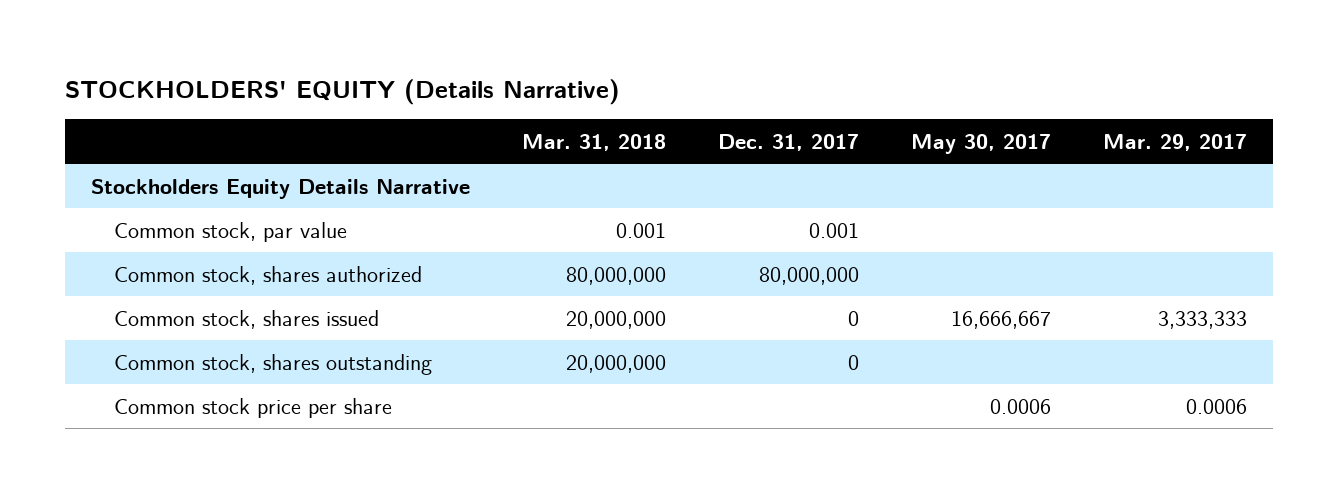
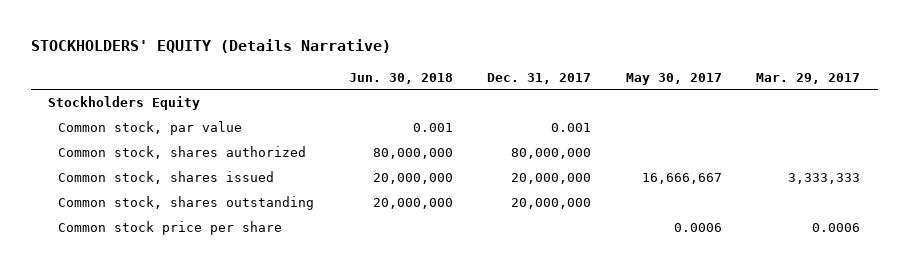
[521,133,666,151] Mar. 31, 2018 -> none
none -> [348,72,453,84] Jun. 30, 2018
[90,178,470,199] Stockholders Equity Details Narrative -> [48,96,201,111] Stockholders Equity
[847,310,859,326] 0 -> [511,173,592,185] 20,000,000
[847,354,859,370] 0 -> [511,198,592,210] 20,000,000

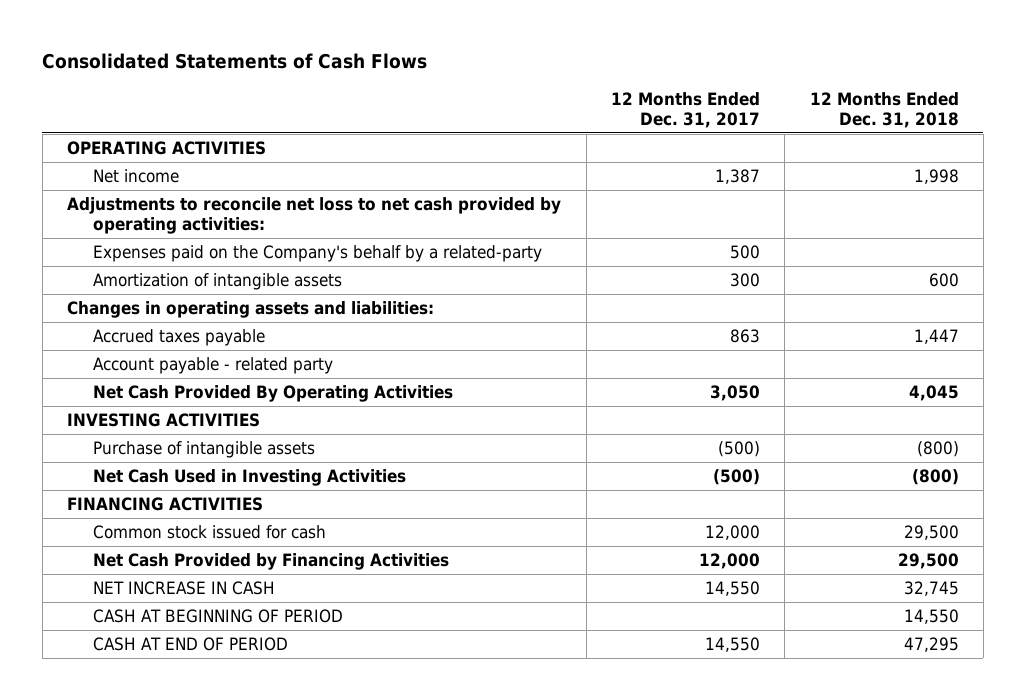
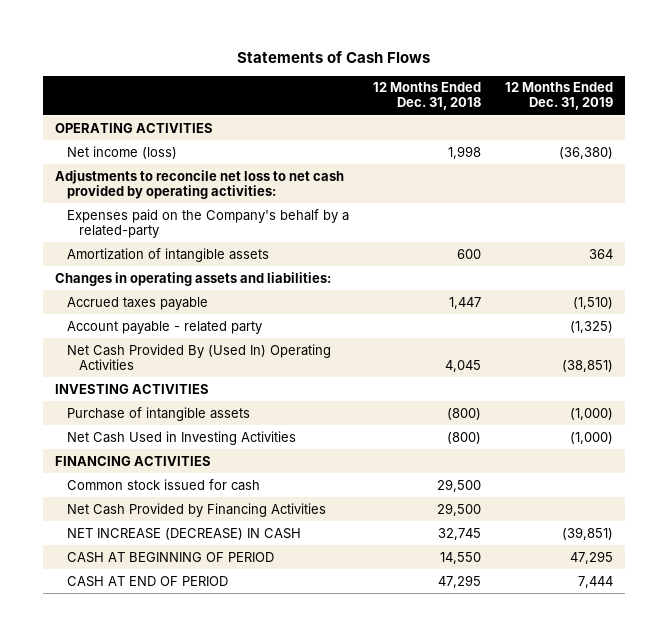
[42,53,428,70] Consolidated Statements of Cash Flows -> [236,50,430,63] Statements of Cash Flows
[610,92,760,128] 12 Months Ended Dec. 31, 2017 -> none
none -> [504,82,613,111] 12 Months Ended Dec. 31, 2019
[92,169,179,184] Net income -> [66,145,177,159] Net income (loss)
[92,385,453,403] Net Cash Provided By Operating Activities -> [66,343,331,370] Net Cash Provided By (Used In) Operating Activities
[92,581,275,596] NET INCREASE IN CASH -> [66,527,301,540] NET INCREASE (DECREASE) IN CASH

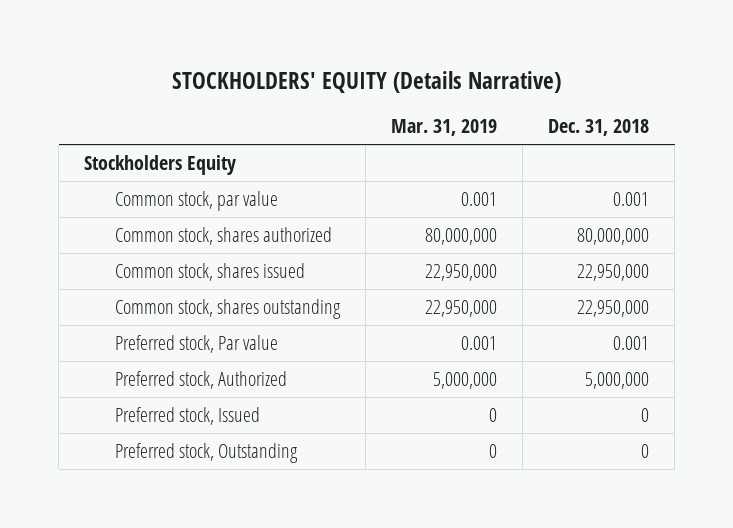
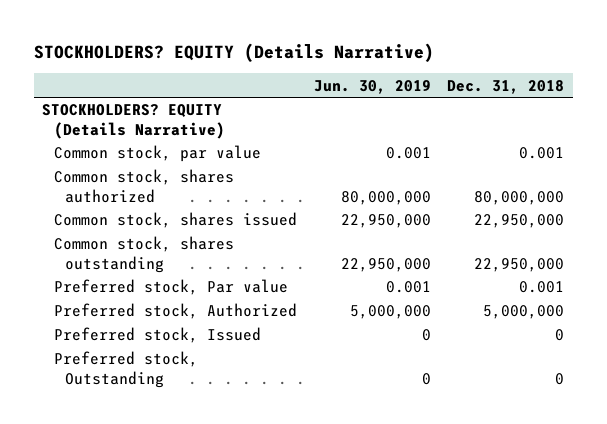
[171,70,561,93] STOCKHOLDERS' EQUITY (Details Narrative) -> [34,42,435,62] STOCKHOLDERS? EQUITY (Details Narrative)
[390,119,497,137] Mar. 31, 2019 -> none
none -> [313,79,431,94] Jun. 30, 2019
[84,154,237,175] Stockholders Equity -> [42,104,225,139] STOCKHOLDERS? EQUITY (Details Narrative)

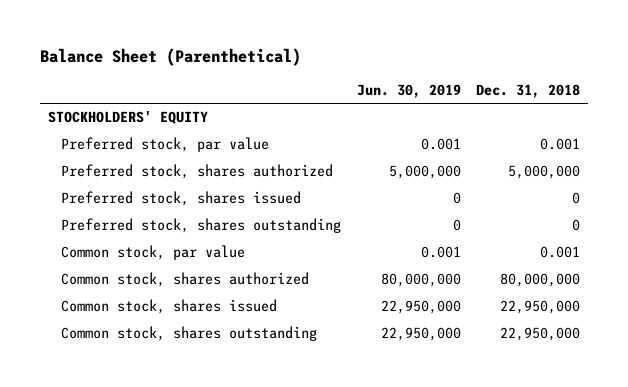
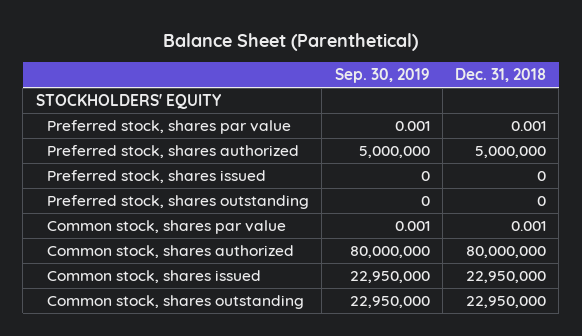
[356,83,461,98] Jun. 30, 2019 -> none
none -> [334,68,430,84] Sep. 30, 2019
[61,137,270,153] Preferred stock, par value -> [47,119,292,134] Preferred stock, shares par value
[61,245,246,261] Common stock, par value -> [47,219,287,234] Common stock, shares par value

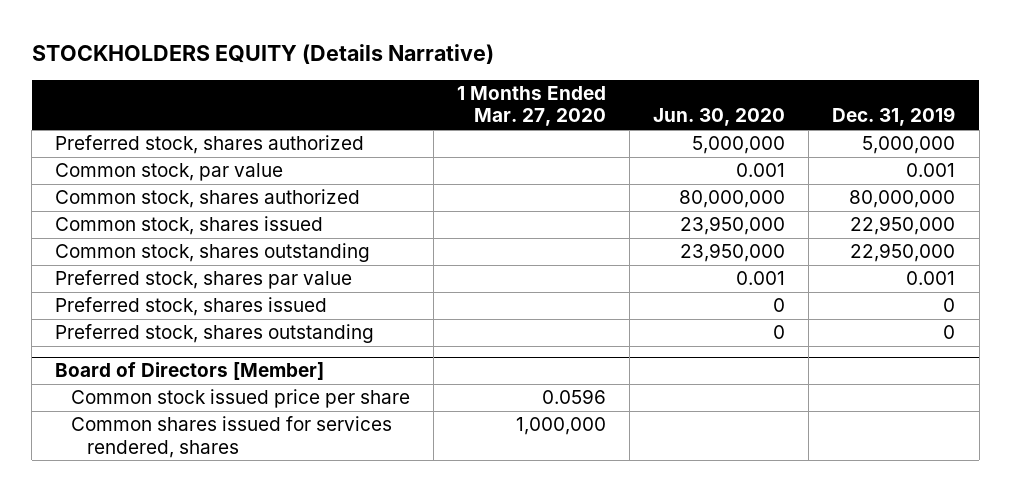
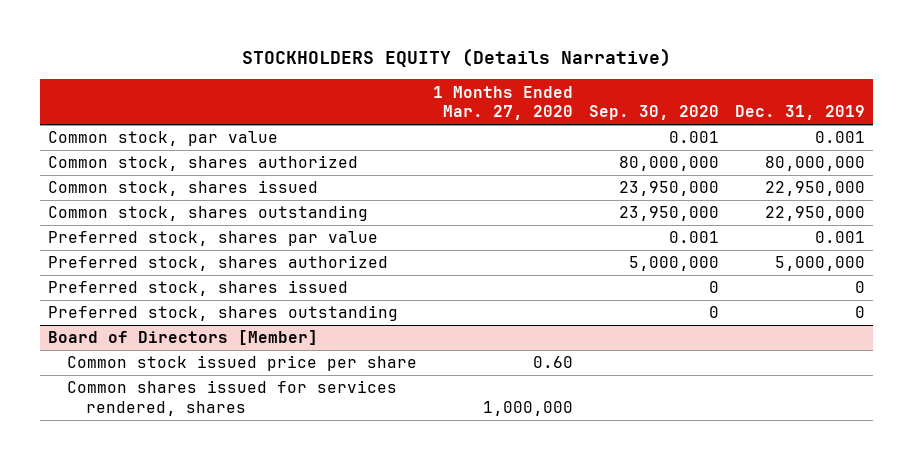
[653,108,786,127] Jun. 30, 2020 -> none
none -> [589,105,720,121] Sep. 30, 2020
[55,135,365,155] Preferred stock, shares authorized -> [48,255,389,272] Preferred stock, shares authorized
[542,389,607,405] 0.0596 -> [533,356,574,369] 0.60

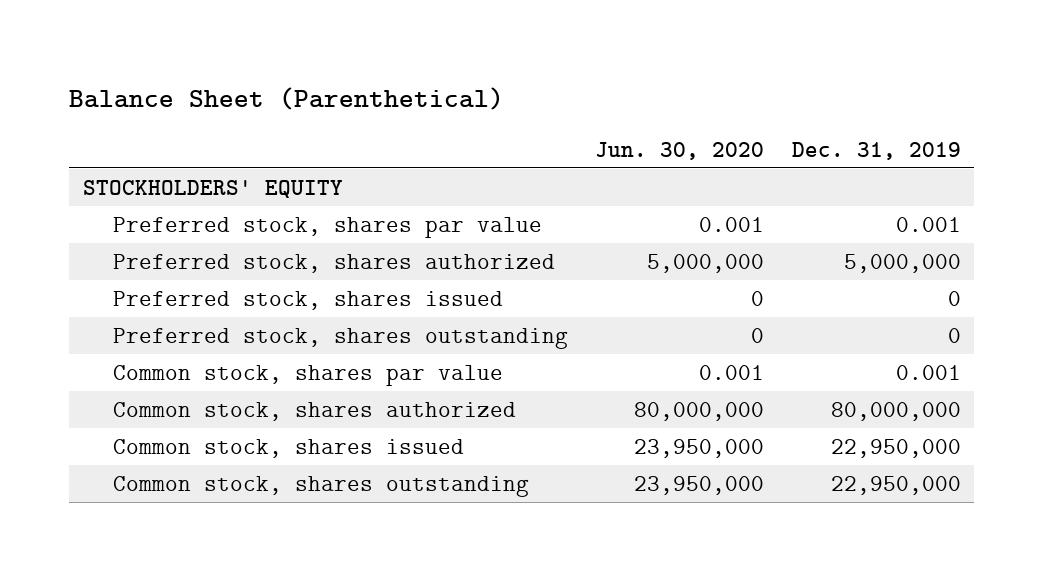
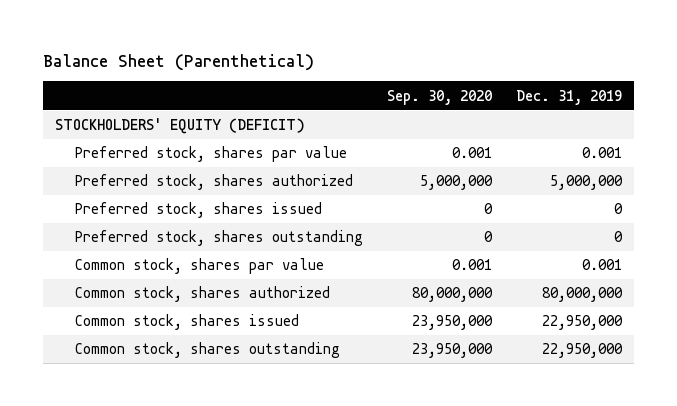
[595,141,765,160] Jun. 30, 2020 -> none
none -> [387,89,493,105] Sep. 30, 2020
[82,179,343,198] STOCKHOLDERS' EQUITY -> [55,118,306,135] STOCKHOLDERS' EQUITY (DEFICIT)

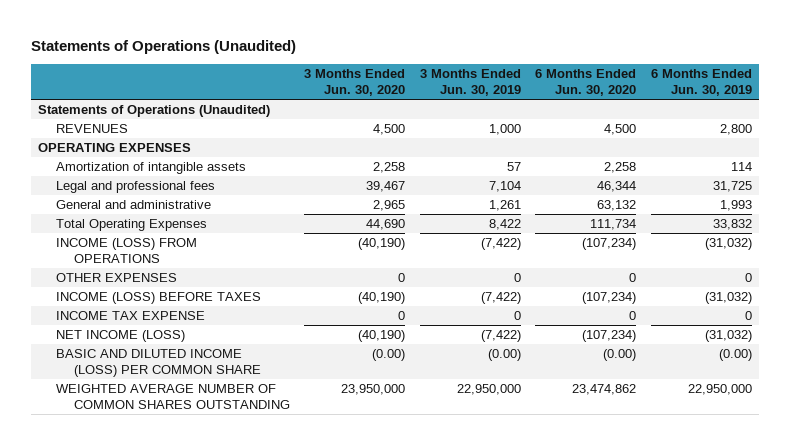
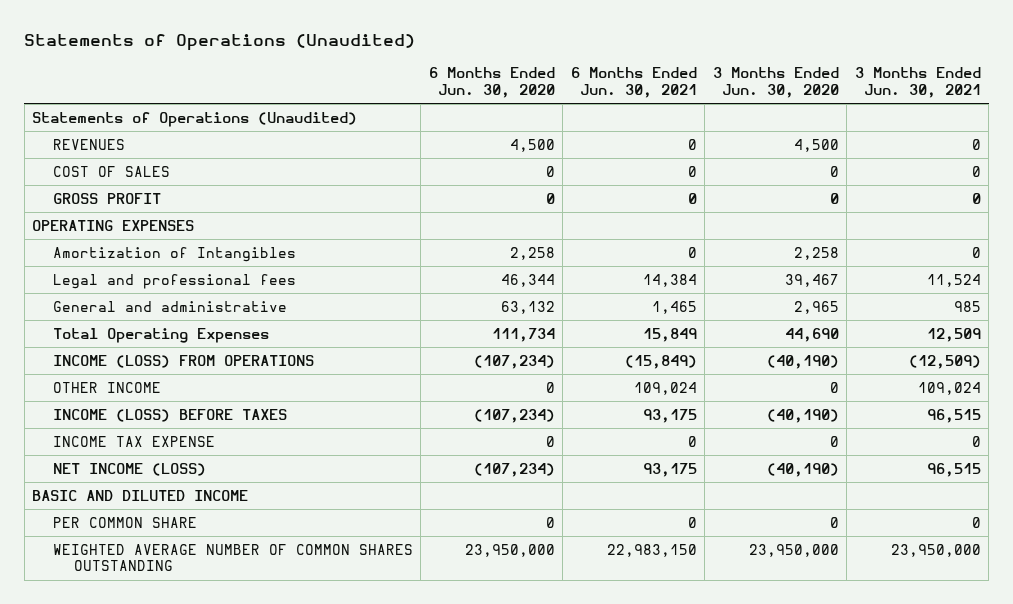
[419,69,521,97] 3 Months Ended Jun. 30, 2019 -> none
[650,69,752,97] 6 Months Ended Jun. 30, 2019 -> none
none -> [570,67,697,98] 6 Months Ended Jun. 30, 2021
none -> [854,67,981,98] 3 Months Ended Jun. 30, 2021
none -> [52,165,170,177] COST OF SALES
none -> [52,192,161,204] GROSS PROFIT
[56,162,247,175] Amortization of intangible assets -> [52,246,296,262] Amortization of Intangibles
[56,273,178,283] OTHER EXPENSES -> none
none -> [52,381,161,393] OTHER INCOME
none -> [32,489,249,501] BASIC AND DILUTED INCOME
[56,349,261,377] BASIC AND DILUTED INCOME (LOSS) PER COMMON SHARE -> [52,516,197,528] PER COMMON SHARE
[372,349,406,362] (0.00) -> [829,516,839,528] 0
[603,349,637,362] (0.00) -> [545,516,555,528] 0
[572,384,637,396] 23,474,862 -> [464,543,555,557] 23,950,000

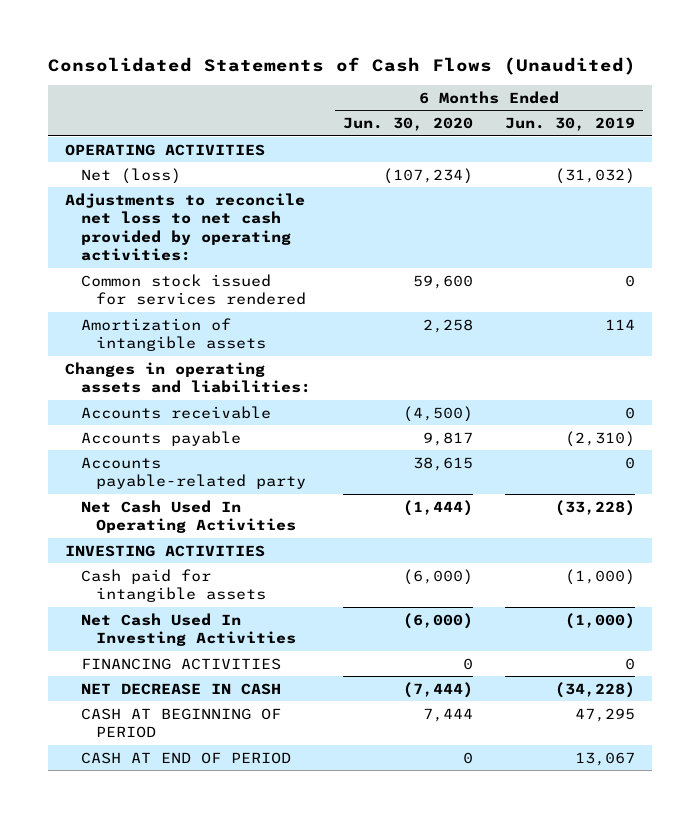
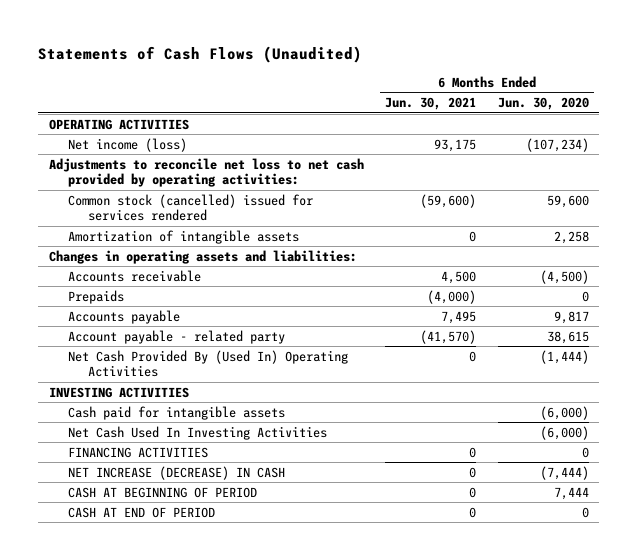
[48,56,637,75] Consolidated Statements of Cash Flows (Unaudited) -> [38,45,363,63] Statements of Cash Flows (Unaudited)
[505,117,636,132] Jun. 30, 2019 -> none
none -> [385,97,477,111] Jun. 30, 2021
[80,167,181,184] Net (loss) -> [68,137,188,152] Net income (loss)
[80,273,307,306] Common stock issued for services rendered -> [68,193,314,222] Common stock (cancelled) issued for services rendered
none -> [68,289,125,304] Prepaids
[80,456,307,490] Accounts payable-related party -> [68,329,286,344] Account payable - related party
[80,499,297,534] Net Cash Used In Operating Activities -> [68,349,349,378] Net Cash Provided By (Used In) Operating Activities
[80,682,281,695] NET DECREASE IN CASH -> [68,465,286,480] NET INCREASE (DECREASE) IN CASH

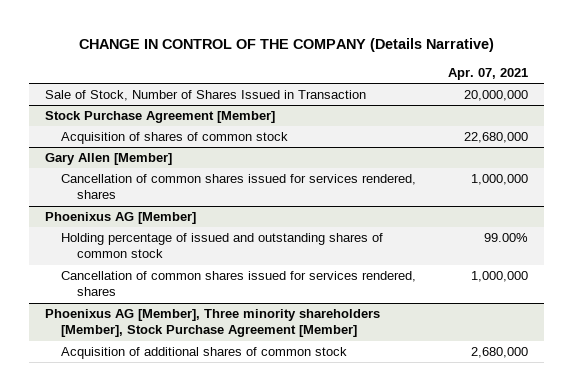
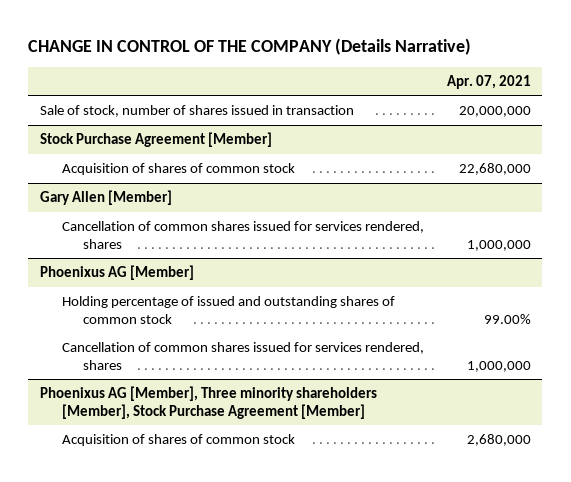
[45,90,367,102] Sale of Stock, Number of Shares Issued in Transaction -> [40,105,355,118] Sale of stock, number of shares issued in transaction
[60,347,347,360] Acquisition of additional shares of common stock -> [61,434,295,447] Acquisition of shares of common stock

